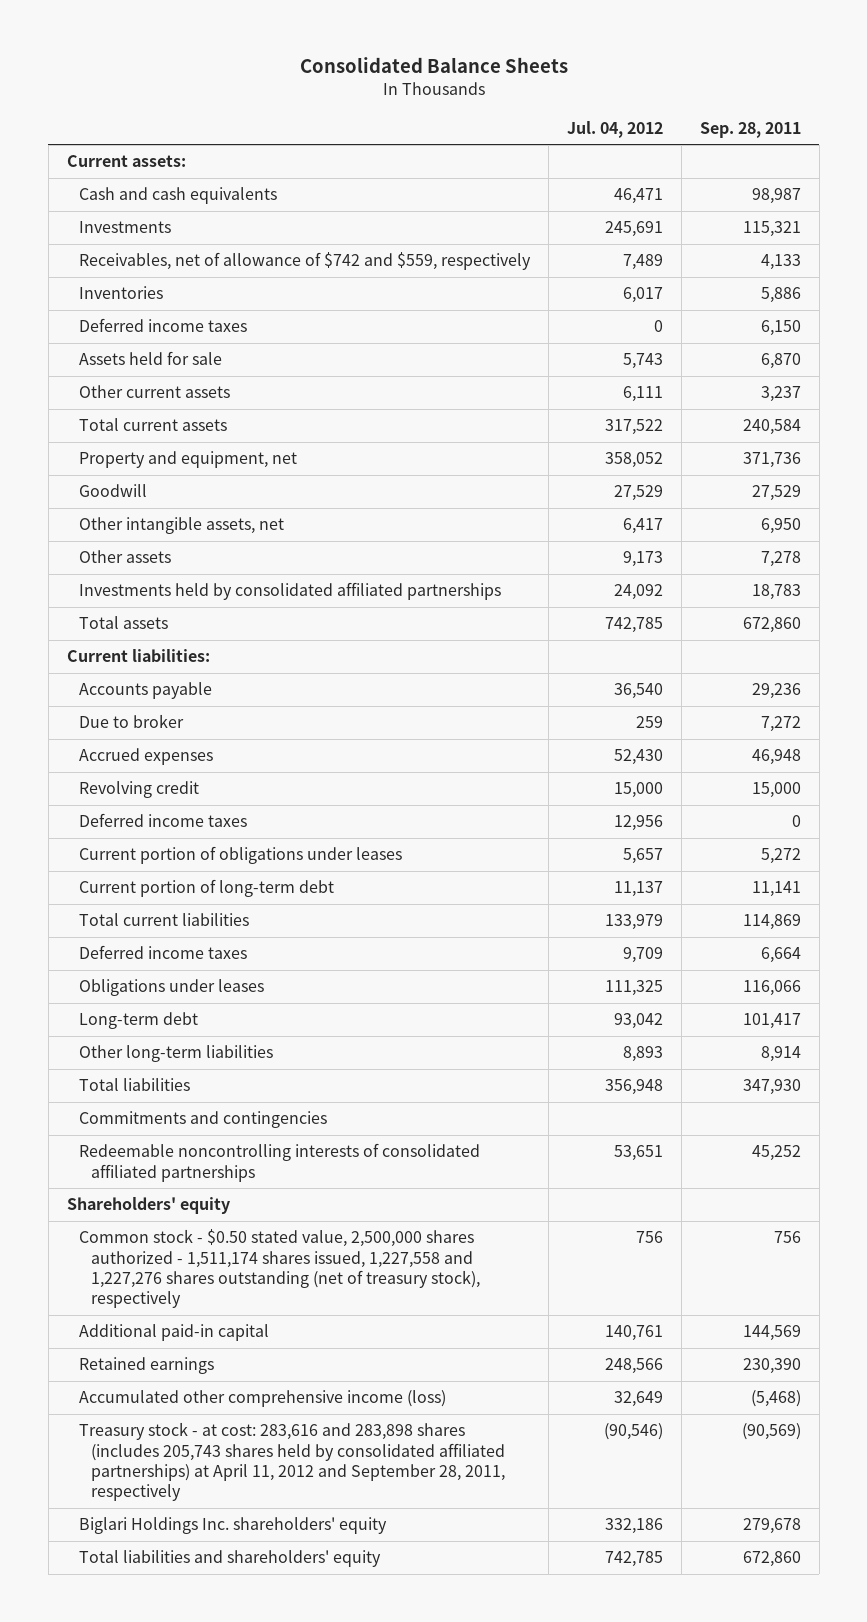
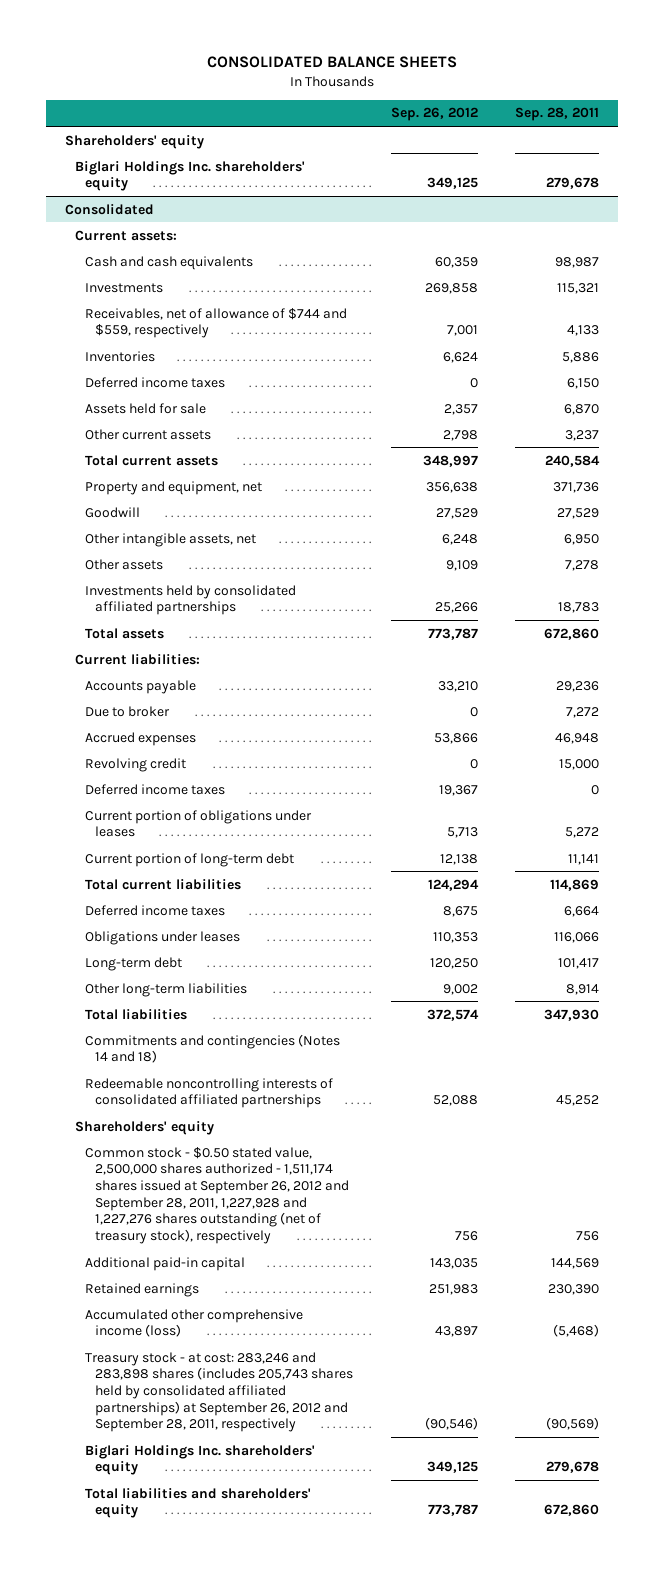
[299,57,568,74] Consolidated Balance Sheets -> [207,56,458,69] CONSOLIDATED BALANCE SHEETS
[566,120,663,138] Jul. 04, 2012 -> none
none -> [390,107,478,122] Sep. 26, 2012
none -> [64,134,204,149] Shareholders' equity
none -> [74,160,305,192] Biglari Holdings Inc. shareholders' equity
none -> [64,203,154,215] Consolidated
[78,252,531,271] Receivables, net of allowance of $742 and $559, respectively -> [85,307,348,339] Receivables, net of allowance of $744 and $559, respectively
[78,1111,327,1129] Commitments and contingencies -> [85,1033,341,1064] Commitments and contingencies (Notes 14 and 18)
[78,1229,480,1309] Common stock - $0.50 stated value, 2,500,000 shares authorized - 1,511,174 shares issued, 1,227,558 and 1,227,276 shares outstanding (net of treasury stock), respectively -> [85,1146,350,1244] Common stock - $0.50 stated value, 2,500,000 shares authorized - 1,511,174 shares issued at September 26, 2012 and September 28, 2011, 1,227,928 and 1,227,276 shares outstanding (net of treasury stock), respectively
[78,1422,505,1502] Treasury stock - at cost: 283,616 and 283,898 shares (includes 205,743 shares held by consolidated affiliated partnerships) at April 11, 2012 and September 28, 2011, respectively -> [85,1351,354,1433] Treasury stock - at cost: 283,246 and 283,898 shares (includes 205,743 shares held by consolidated affiliated partnerships) at September 26, 2012 and September 28, 2011, respectively

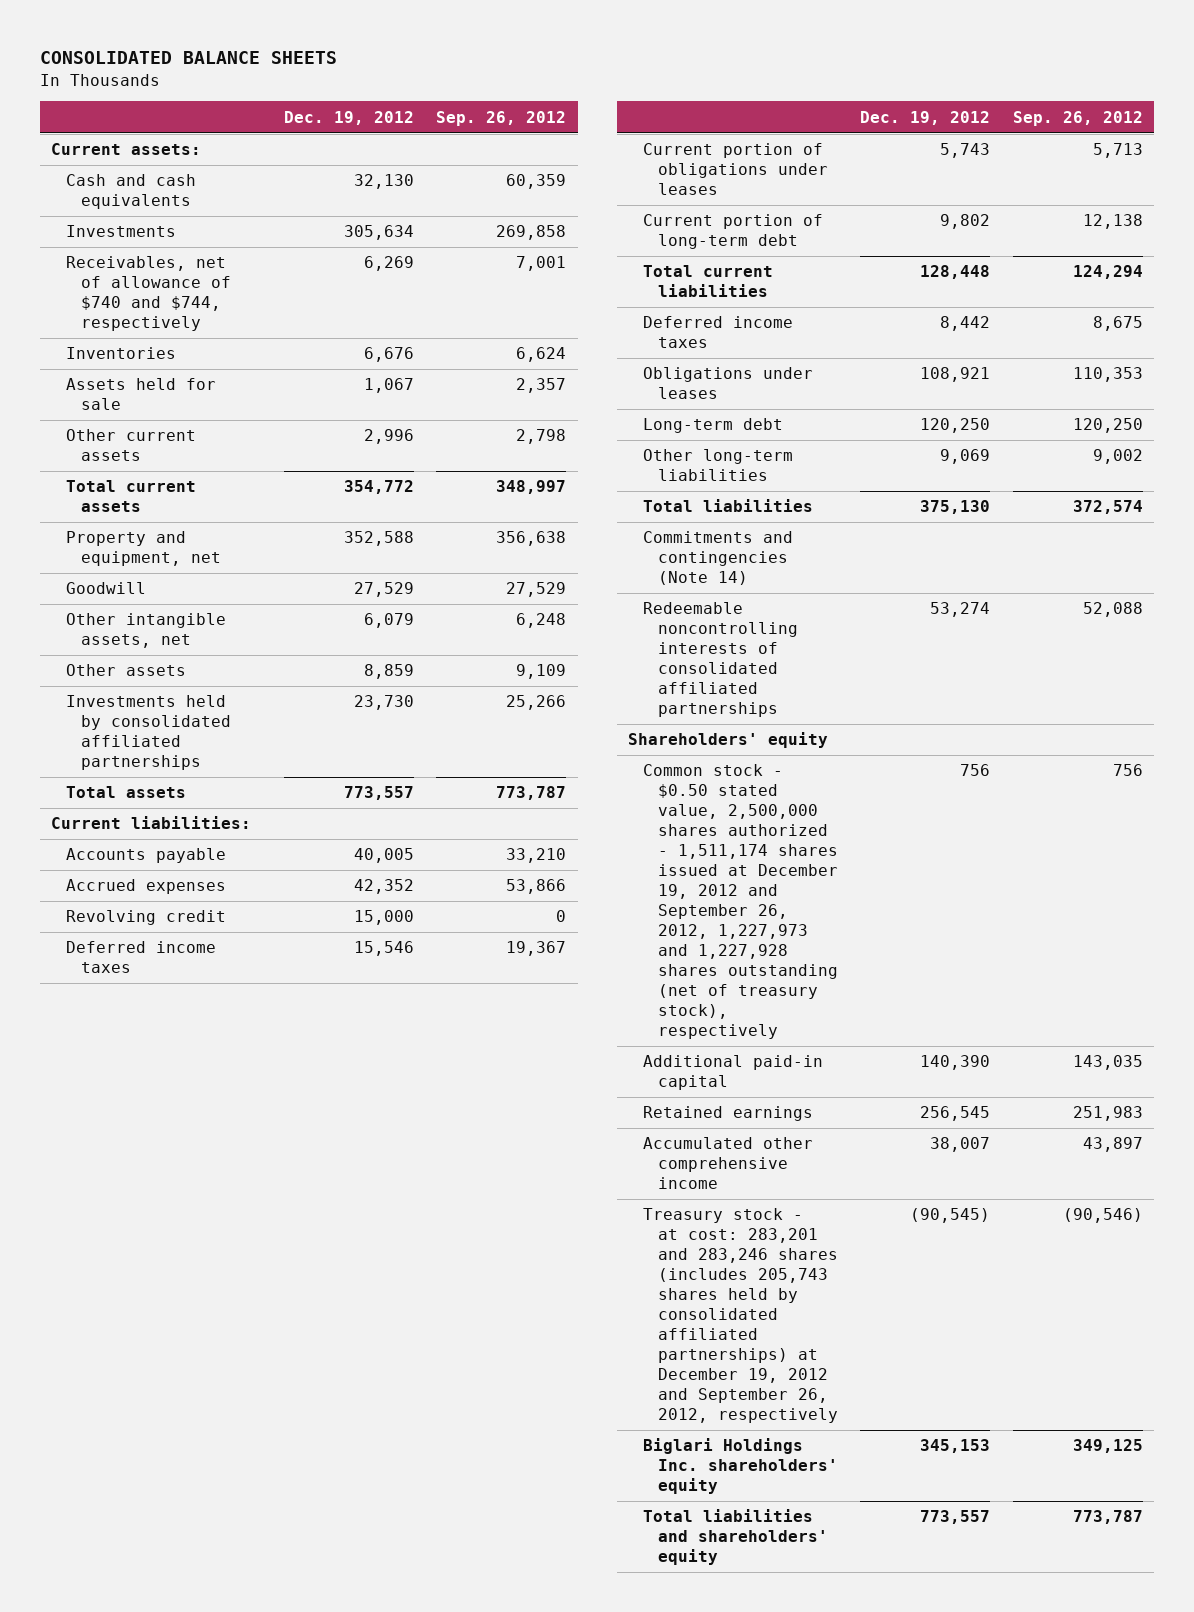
[515,107,600,122] Sep. 28, 2011 -> none
none -> [283,110,414,125] Dec. 19, 2012
[64,134,204,149] Shareholders' equity -> none
[74,160,305,192] Biglari Holdings Inc. shareholders' equity -> none
[64,203,154,215] Consolidated -> none
[85,307,348,339] Receivables, net of allowance of $744 and $559, respectively -> [66,256,231,332] Receivables, net of allowance of $740 and $744, respectively
[85,376,226,388] Deferred income taxes -> none
[85,705,171,717] Due to broker -> none
[85,1033,341,1064] Commitments and contingencies (Notes 14 and 18) -> [642,531,793,586] Commitments and contingencies (Note 14)
[85,1146,350,1244] Common stock - $0.50 stated value, 2,500,000 shares authorized - 1,511,174 shares issued at September 26, 2012 and September 28, 2011, 1,227,928 and 1,227,276 shares outstanding (net of treasury stock), respectively -> [642,764,838,1039] Common stock - $0.50 stated value, 2,500,000 shares authorized - 1,511,174 shares issued at December 19, 2012 and September 26, 2012, 1,227,973 and 1,227,928 shares outstanding (net of treasury stock), respectively
[85,1308,304,1338] Accumulated other comprehensive income (loss) -> [642,1137,813,1190] Accumulated other comprehensive income
[85,1351,354,1433] Treasury stock - at cost: 283,246 and 283,898 shares (includes 205,743 shares held by consolidated affiliated partnerships) at September 26, 2012 and September 28, 2011, respectively -> [642,1208,838,1423] Treasury stock - at cost: 283,201 and 283,246 shares (includes 205,743 shares held by consolidated affiliated partnerships) at December 19, 2012 and September 26, 2012, respectively

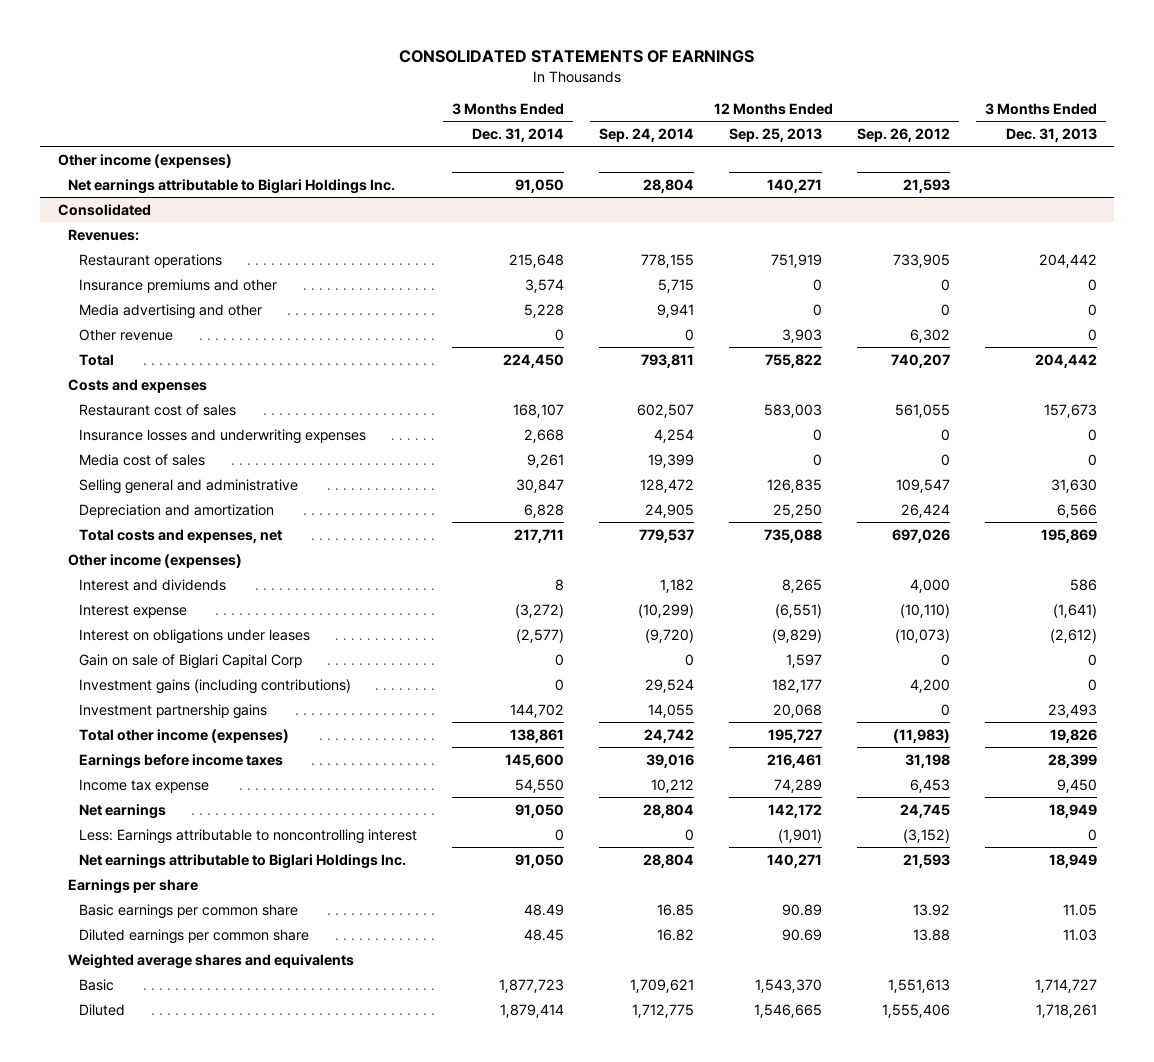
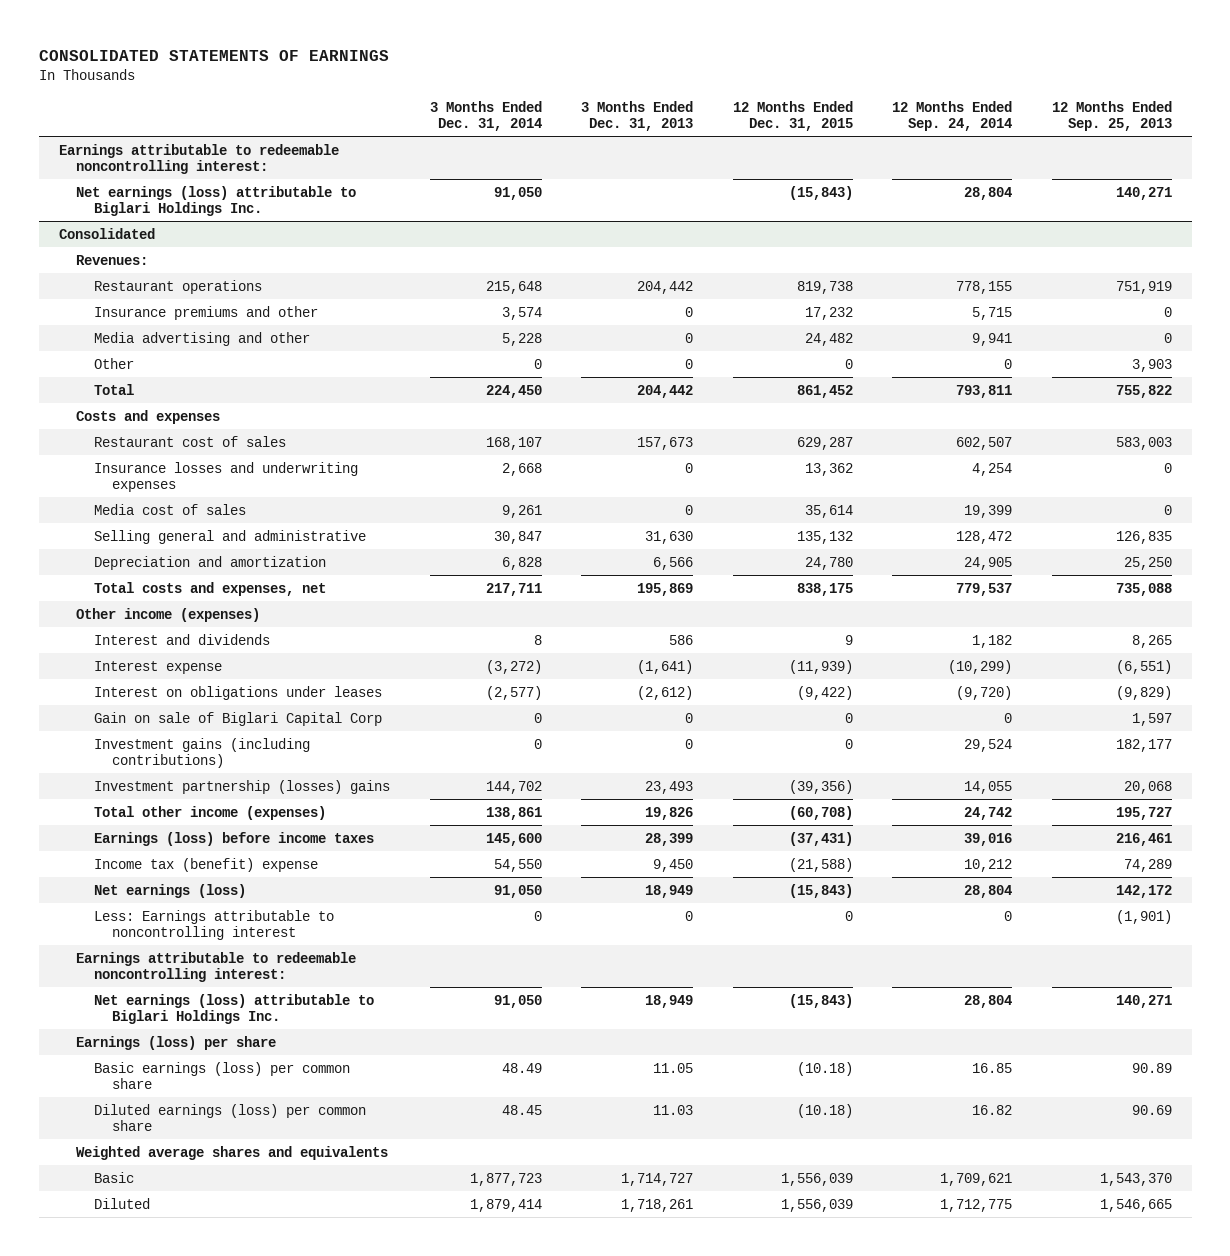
[856,127,950,142] Sep. 26, 2012 -> none
none -> [732,100,853,131] 12 Months Ended Dec. 31, 2015
[57,153,232,168] Other income (expenses) -> none
none -> [58,143,339,174] Earnings attributable to redeemable noncontrolling interest:
[68,178,396,194] Net earnings attributable to Biglari Holdings Inc. -> [76,185,357,216] Net earnings (loss) attributable to Biglari Holdings Inc.
[79,328,174,341] Other revenue -> [94,357,135,369] Other
[79,703,268,719] Investment partnership gains -> [94,779,391,794] Investment partnership (losses) gains
[79,753,284,769] Earnings before income taxes -> [94,831,375,846] Earnings (loss) before income taxes
[79,778,210,793] Income tax expense -> [94,857,319,872] Income tax (benefit) expense
[79,803,167,819] Net earnings -> [94,883,247,898] Net earnings (loss)
none -> [76,951,357,982] Earnings attributable to redeemable noncontrolling interest:
[79,853,407,869] Net earnings attributable to Biglari Holdings Inc. -> [94,993,375,1024] Net earnings (loss) attributable to Biglari Holdings Inc.
[68,878,199,894] Earnings per share -> [76,1035,277,1050] Earnings (loss) per share
[79,903,299,919] Basic earnings per common share -> [94,1061,351,1089] Basic earnings (loss) per common share
[79,928,310,944] Diluted earnings per common share -> [94,1103,367,1131] Diluted earnings (loss) per common share

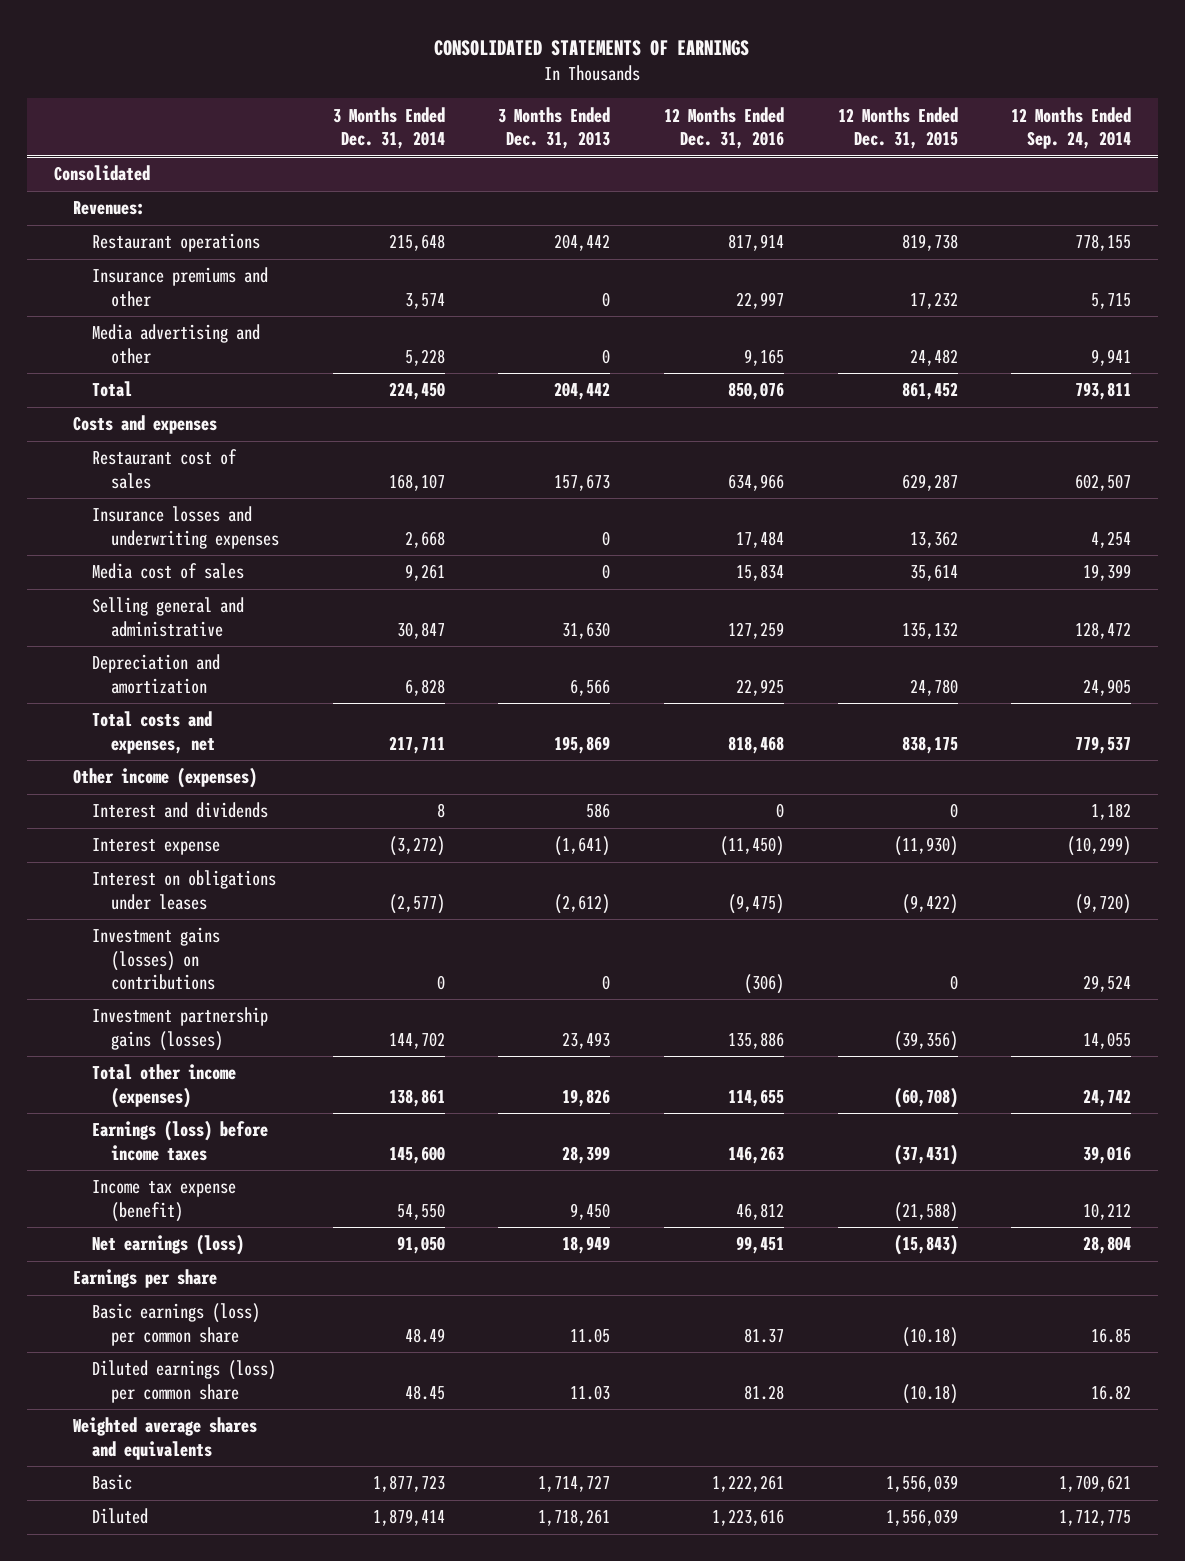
[1051,100,1172,131] 12 Months Ended Sep. 25, 2013 -> none
none -> [663,106,784,150] 12 Months Ended Dec. 31, 2016
[58,143,339,174] Earnings attributable to redeemable noncontrolling interest: -> none
[76,185,357,216] Net earnings (loss) attributable to Biglari Holdings Inc. -> none
[94,357,135,369] Other -> none
[844,634,853,645] 9 -> [949,803,958,819] 0
[788,659,853,674] (11,939) -> [893,836,958,857] (11,930)
[94,711,383,726] Gain on sale of Biglari Capital Corp -> none
[94,737,311,768] Investment gains (including contributions) -> [91,927,220,990] Investment gains (losses) on contributions
[94,779,391,794] Investment partnership (losses) gains -> [91,1007,268,1051] Investment partnership gains (losses)
[94,857,319,872] Income tax (benefit) expense -> [91,1180,236,1222] Income tax expense (benefit)
[94,909,335,940] Less: Earnings attributable to noncontrolling interest -> none
[76,951,357,982] Earnings attributable to redeemable noncontrolling interest: -> none
[94,993,375,1024] Net earnings (loss) attributable to Biglari Holdings Inc. -> none
[76,1035,277,1050] Earnings (loss) per share -> [72,1269,217,1289] Earnings per share

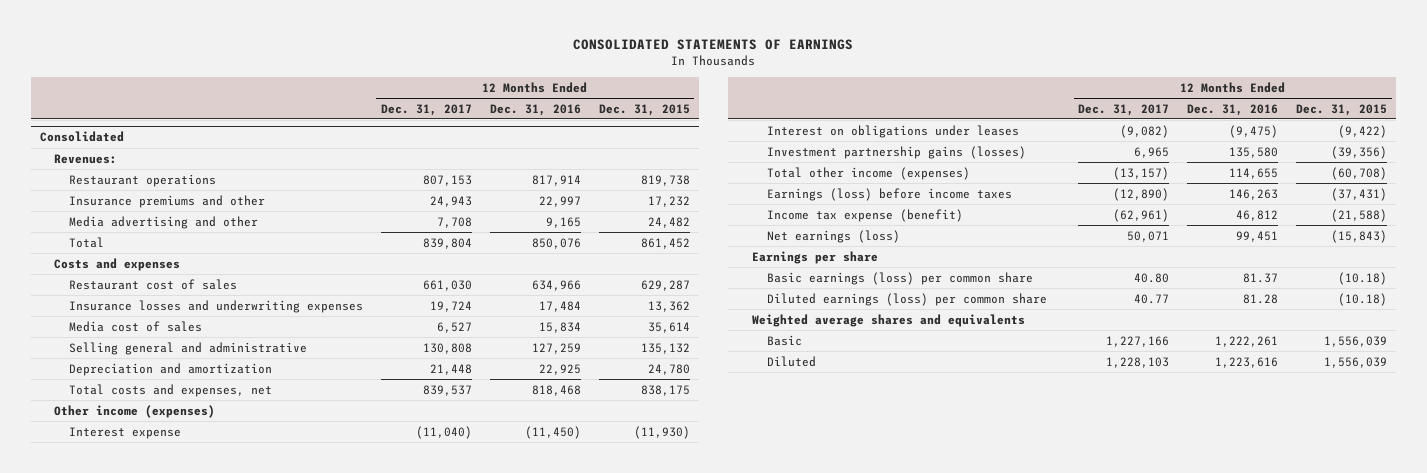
[332,106,445,150] 3 Months Ended Dec. 31, 2014 -> none
[498,106,611,150] 3 Months Ended Dec. 31, 2013 -> none
[1011,106,1132,150] 12 Months Ended Sep. 24, 2014 -> none
none -> [380,103,472,116] Dec. 31, 2017
[91,802,268,819] Interest and dividends -> none
[91,927,220,990] Investment gains (losses) on contributions -> none
[727,1031,784,1049] 135,886 -> [1229,146,1279,158] 135,580

